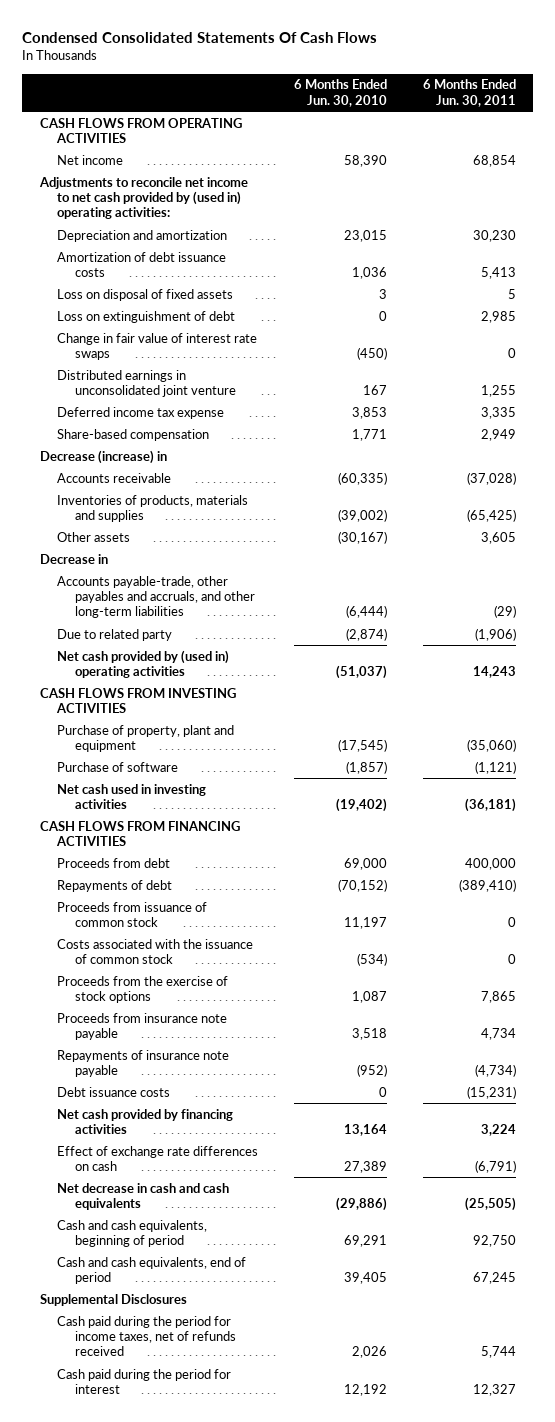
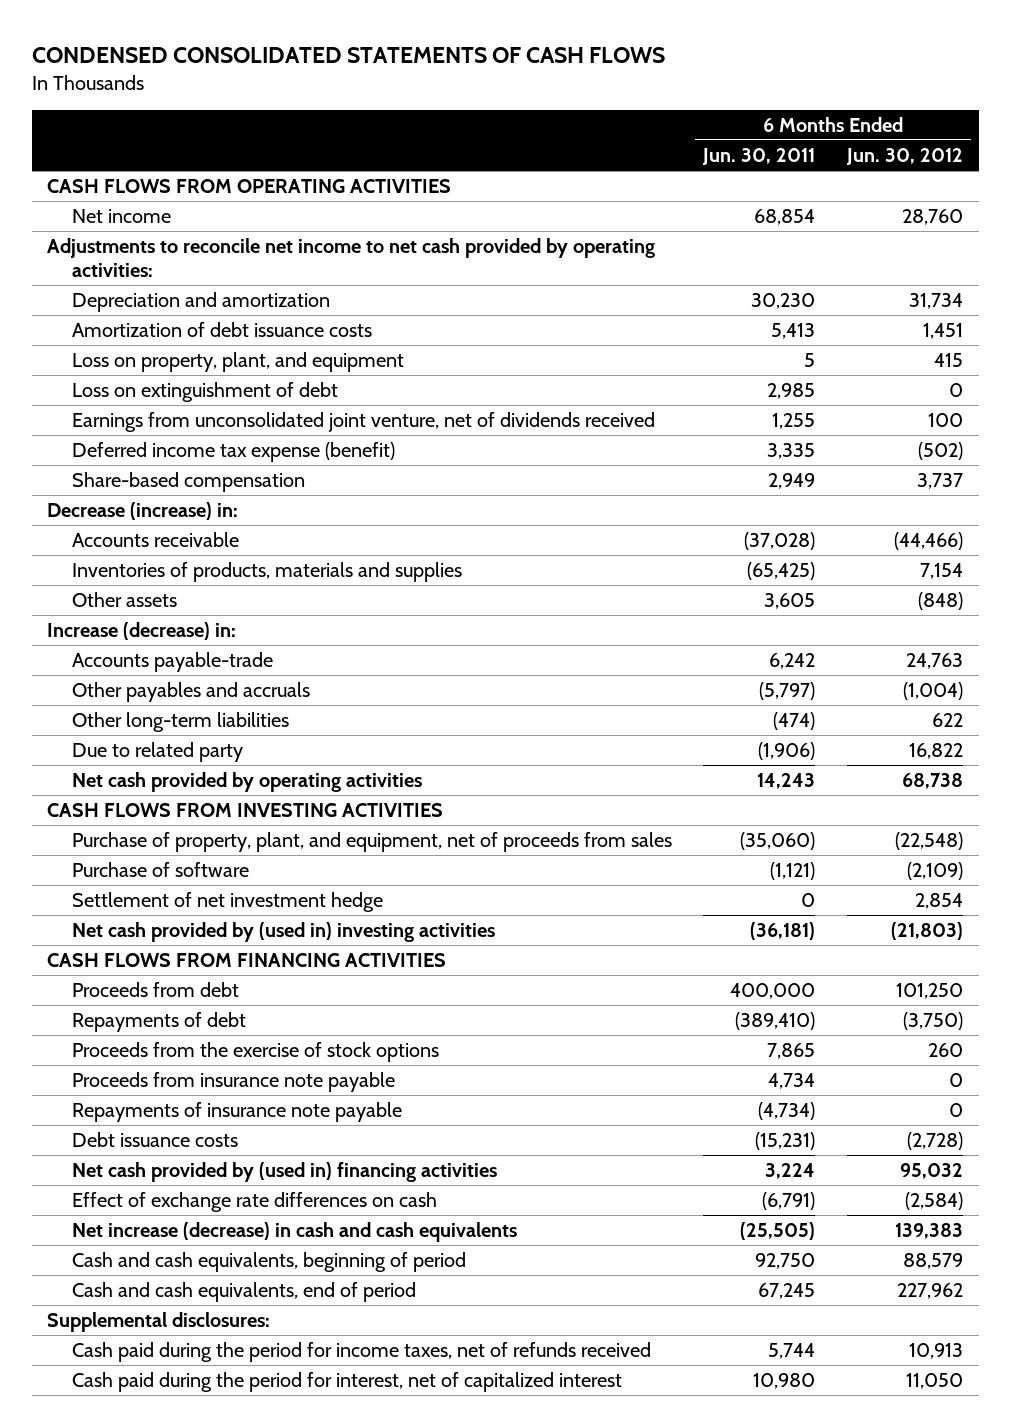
[21,31,377,43] Condensed Consolidated Statements Of Cash Flows -> [31,46,665,63] CONDENSED CONSOLIDATED STATEMENTS OF CASH FLOWS
[293,79,387,107] 6 Months Ended Jun. 30, 2010 -> none
none -> [845,148,963,166] Jun. 30, 2012
[38,176,248,220] Adjustments to reconcile net income to net cash provided by (used in) operating activities: -> [47,238,656,278] Adjustments to reconcile net income to net cash provided by operating activities:
[57,288,234,301] Loss on disposal of fixed assets -> [71,352,404,373] Loss on property, plant, and equipment
[57,332,258,361] Change in fair value of interest rate swaps -> none
[57,369,236,398] Distributed earnings in unconsolidated joint venture -> [71,412,655,433] Earnings from unconsolidated joint venture, net of dividends received
[57,406,225,419] Deferred income tax expense -> [71,442,395,463] Deferred income tax expense (benefit)
[39,449,167,464] Decrease (increase) in -> [47,502,239,521] Decrease (increase) in:
[57,575,255,619] Accounts payable-trade, other payables and accruals, and other long-term liabilities -> none
[39,553,108,564] Decrease in -> [47,622,237,641] Increase (decrease) in:
none -> [71,652,273,673] Accounts payable-trade
none -> [71,682,310,703] Other payables and accruals
none -> [71,712,289,733] Other long-term liabilities
[57,649,230,679] Net cash provided by (used in) operating activities -> [71,772,422,793] Net cash provided by operating activities
[57,724,235,753] Purchase of property, plant and equipment -> [71,832,672,853] Purchase of property, plant, and equipment, net of proceeds from sales
none -> [71,892,383,913] Settlement of net investment hedge
[57,783,207,810] Net cash used in investing activities -> [71,922,495,943] Net cash provided by (used in) investing activities
[57,901,208,928] Proceeds from issuance of common stock -> none
[57,938,254,965] Costs associated with the issuance of common stock -> none
[57,1108,234,1135] Net cash provided by financing activities -> [71,1162,497,1183] Net cash provided by (used in) financing activities
[57,1182,230,1211] Net decrease in cash and cash equivalents -> [71,1222,517,1243] Net increase (decrease) in cash and cash equivalents
[39,1293,187,1306] Supplemental Disclosures -> [47,1312,271,1333] Supplemental disclosures:
[57,1368,232,1395] Cash paid during the period for interest -> [71,1372,622,1393] Cash paid during the period for interest, net of capitalized interest
[472,1384,516,1397] 12,327 -> [753,1373,816,1390] 10,980

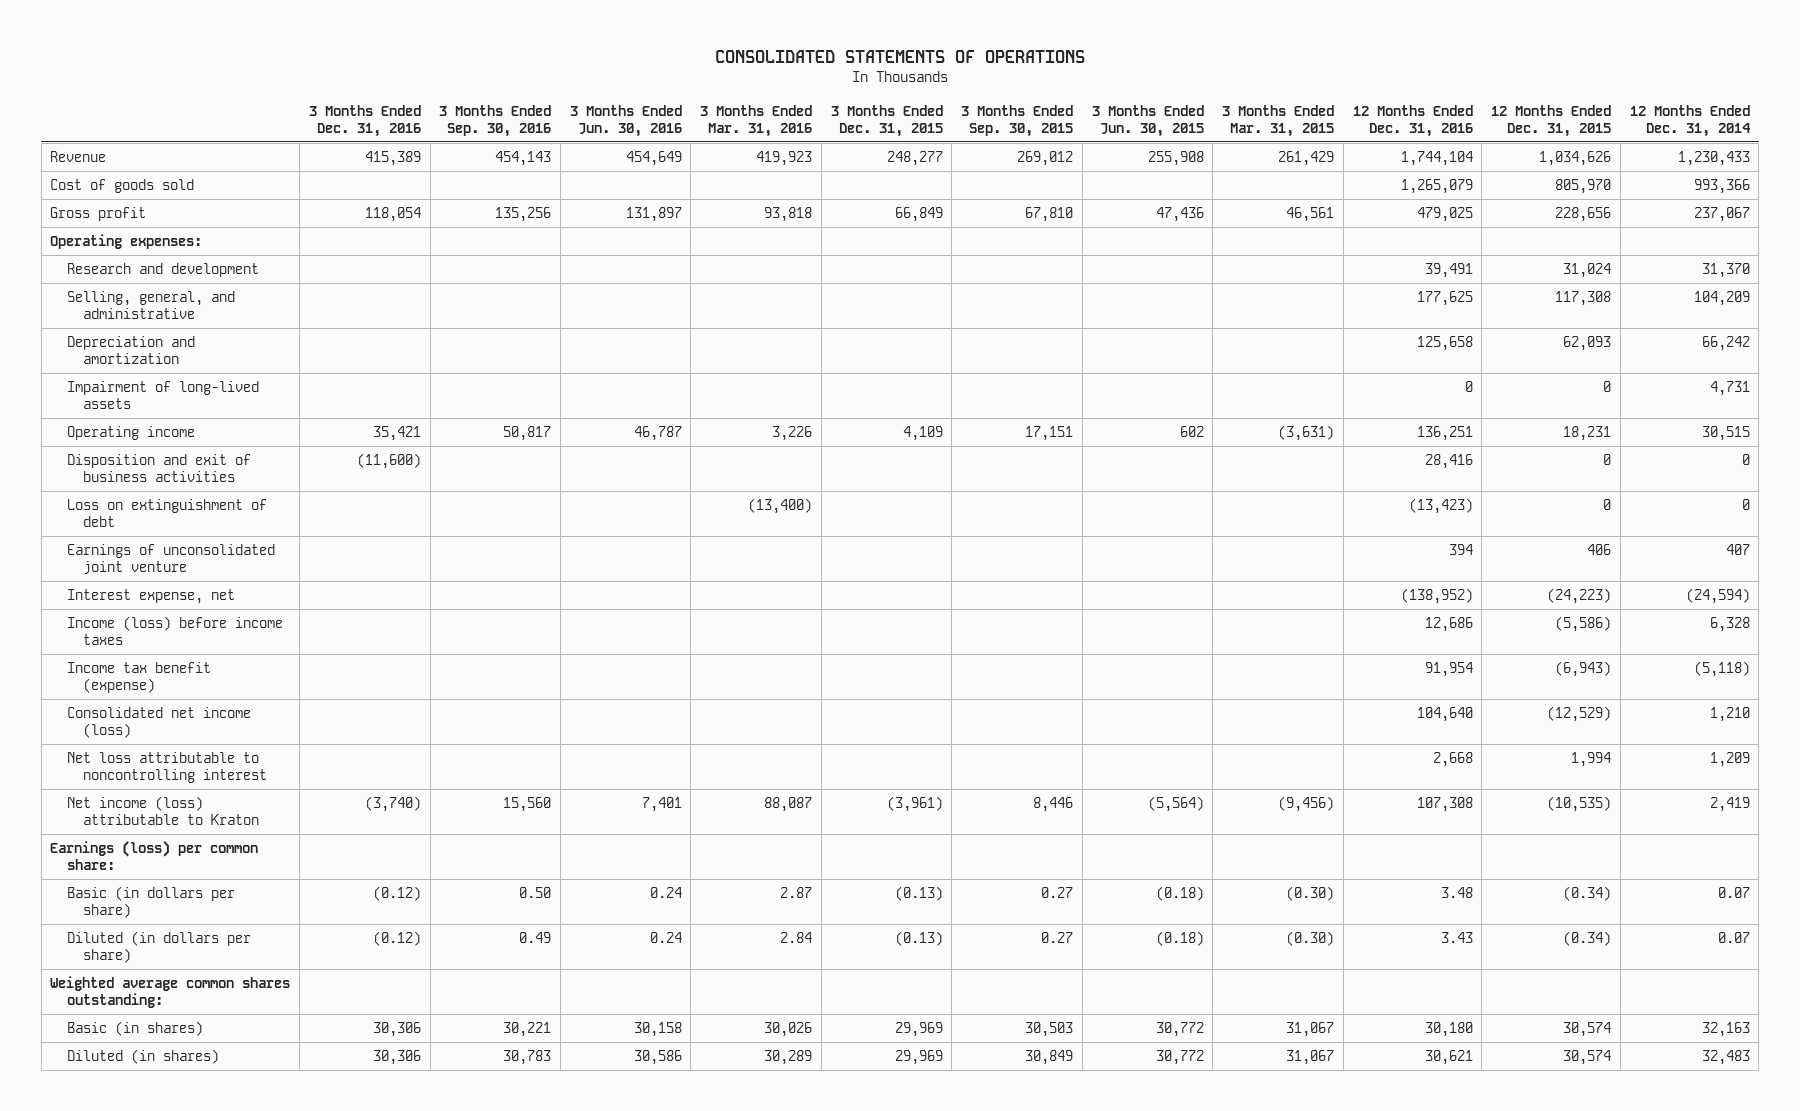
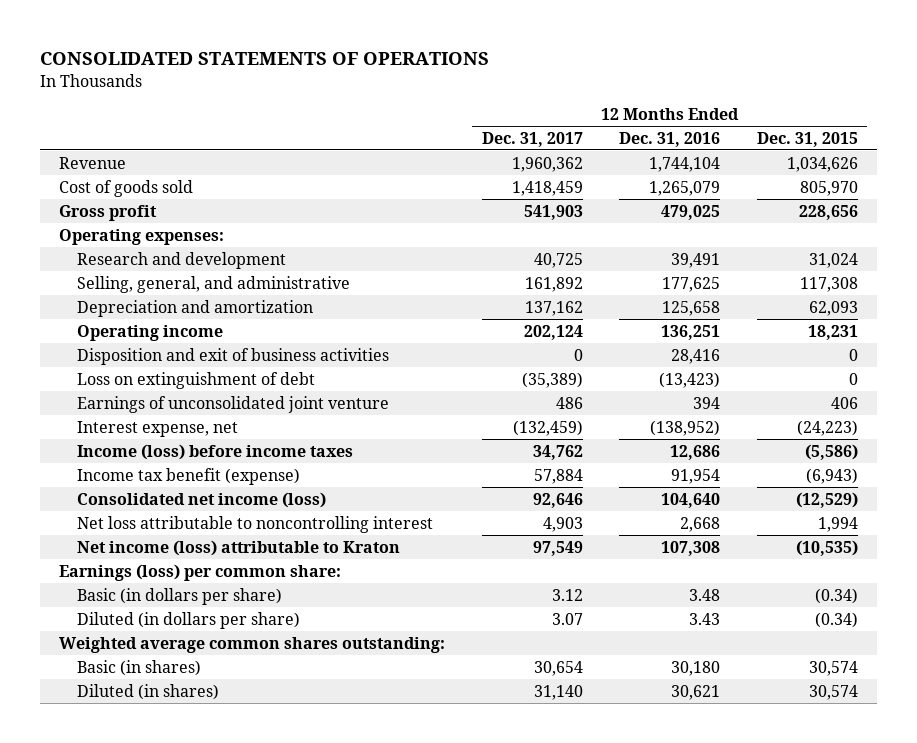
[308,104,421,137] 3 Months Ended Dec. 31, 2016 -> none
[439,104,552,137] 3 Months Ended Sep. 30, 2016 -> none
[569,104,682,137] 3 Months Ended Jun. 30, 2016 -> none
[700,104,813,137] 3 Months Ended Mar. 31, 2016 -> none
[830,104,943,137] 3 Months Ended Dec. 31, 2015 -> none
[961,104,1074,137] 3 Months Ended Sep. 30, 2015 -> none
[1091,104,1204,137] 3 Months Ended Jun. 30, 2015 -> none
[1222,104,1335,137] 3 Months Ended Mar. 31, 2015 -> none
[1629,104,1751,137] 12 Months Ended Dec. 31, 2014 -> none
none -> [481,131,583,147] Dec. 31, 2017
[66,381,259,409] Impairment of long-lived assets -> none

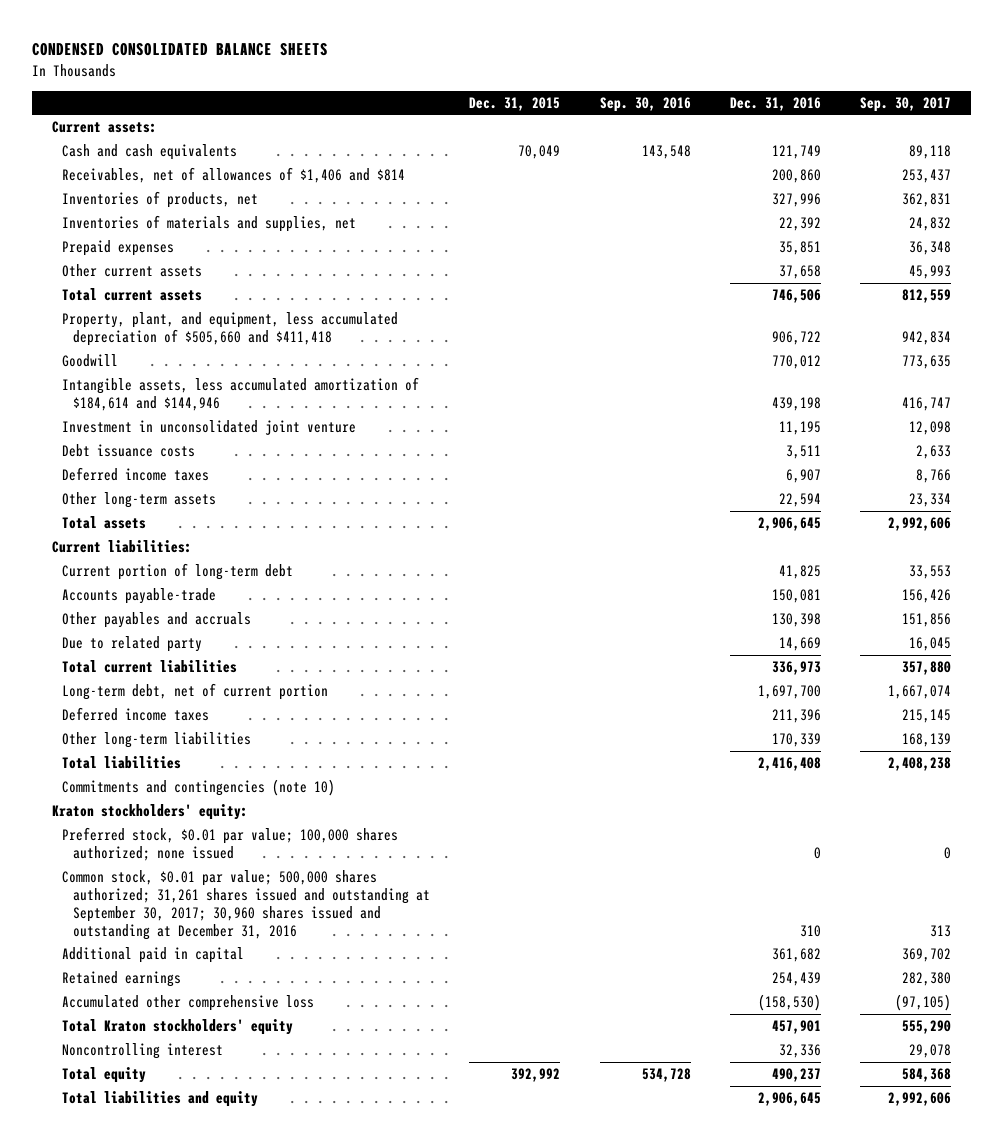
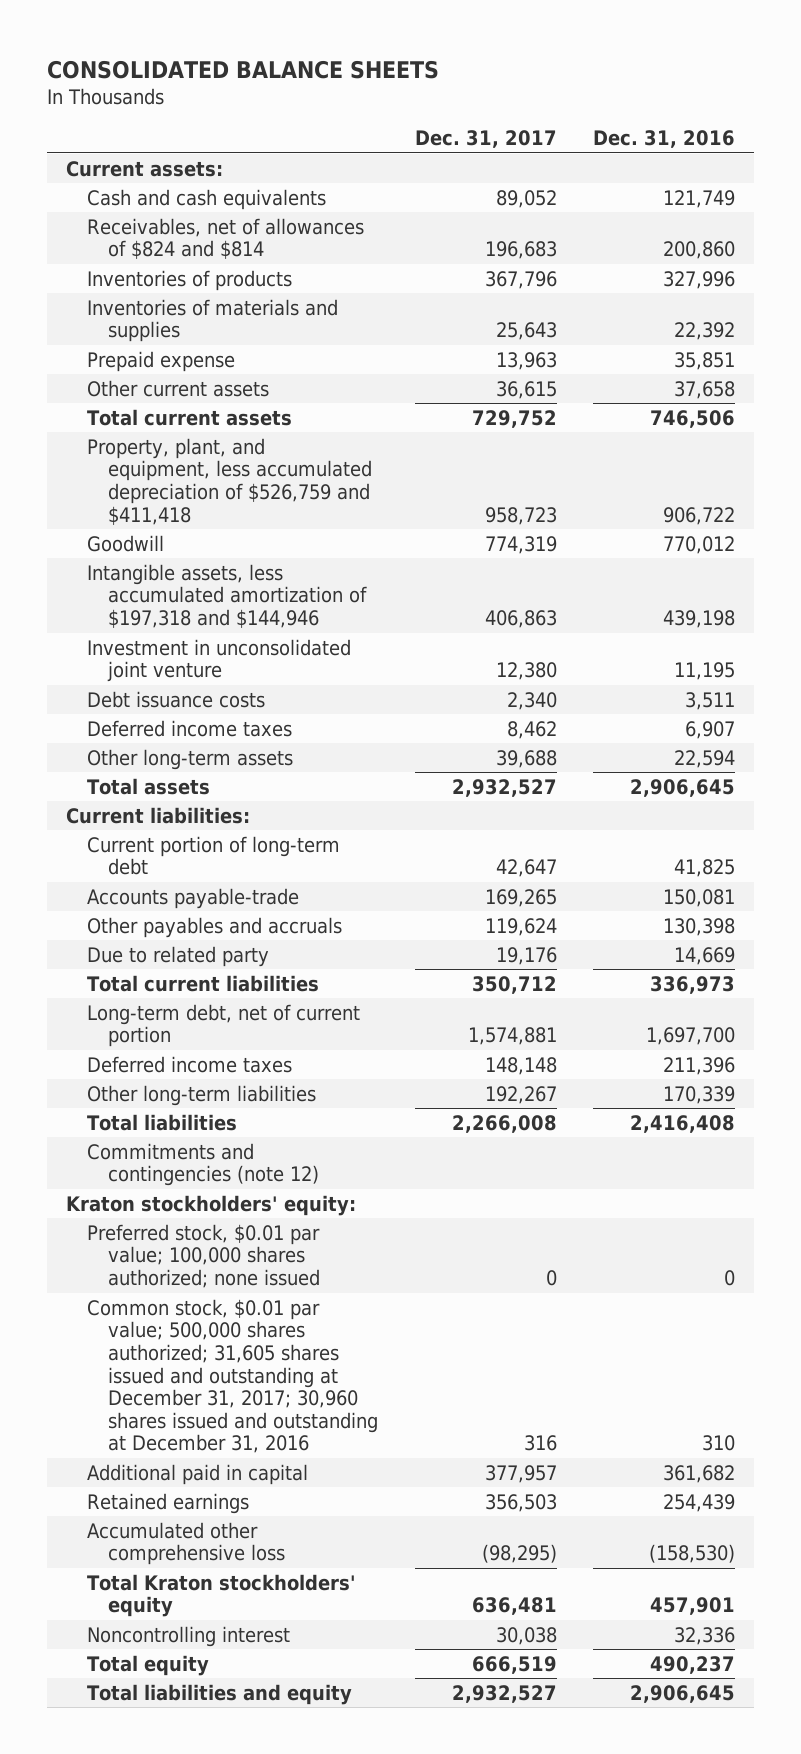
[32,43,329,57] CONDENSED CONSOLIDATED BALANCE SHEETS -> [47,59,440,79] CONSOLIDATED BALANCE SHEETS
[469,96,561,111] Dec. 31, 2015 -> none
[599,96,691,112] Sep. 30, 2016 -> none
[860,96,952,112] Sep. 30, 2017 -> none
none -> [414,130,557,149] Dec. 31, 2017
[62,167,406,184] Receivables, net of allowances of $1,406 and $814 -> [87,217,365,260] Receivables, net of allowances of $824 and $814
[62,191,259,209] Inventories of products, net -> [87,269,293,291] Inventories of products
[62,215,357,233] Inventories of materials and supplies, net -> [87,298,339,343] Inventories of materials and supplies
[62,240,175,257] Prepaid expenses -> [87,350,236,372] Prepaid expense
[62,312,399,346] Property, plant, and equipment, less accumulated depreciation of $505,660 and $411,418 -> [87,437,373,525] Property, plant, and equipment, less accumulated depreciation of $526,759 and $411,418
[62,377,420,411] Intangible assets, less accumulated amortization of $184,614 and $144,946 -> [87,563,368,628] Intangible assets, less accumulated amortization of $197,318 and $144,946
[62,779,336,797] Commitments and contingencies (note 10) -> [87,1142,320,1187] Commitments and contingencies (note 12)
[62,870,431,940] Common stock, $0.01 par value; 500,000 shares authorized; 31,261 shares issued and outstanding at September 30, 2017; 30,960 shares issued and outstanding at December 31, 2016 -> [87,1298,379,1454] Common stock, $0.01 par value; 500,000 shares authorized; 31,605 shares issued and outstanding at December 31, 2017; 30,960 shares issued and outstanding at December 31, 2016

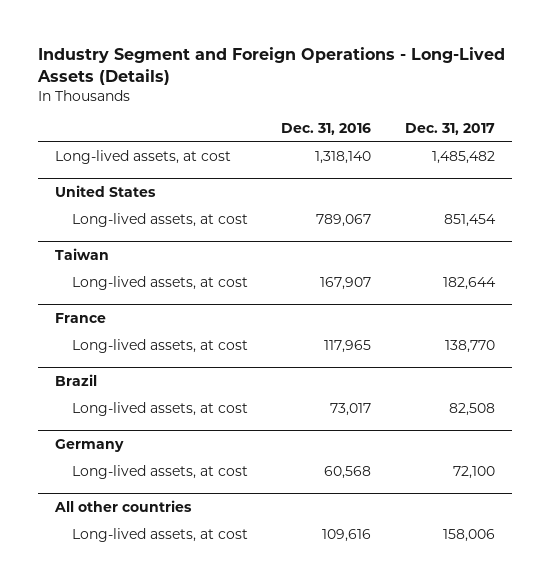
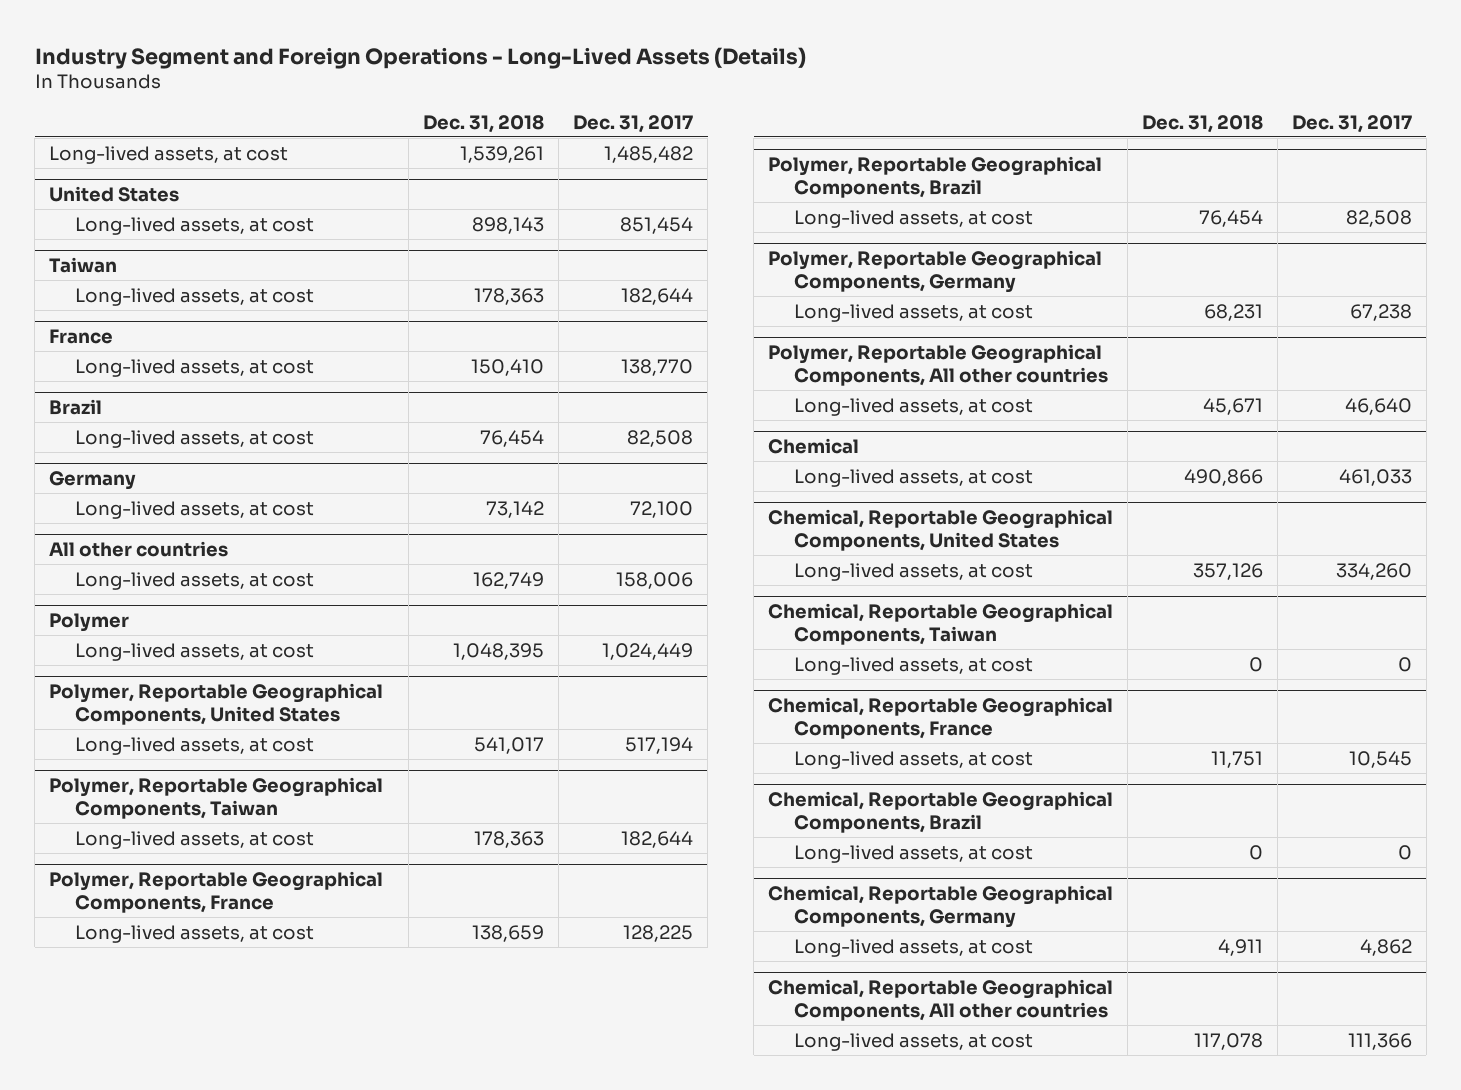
[281,122,372,135] Dec. 31, 2016 -> none
none -> [423,114,545,133] Dec. 31, 2018
none -> [49,613,130,633] Polymer
none -> [75,642,315,661] Long-lived assets, at cost
none -> [49,683,384,725] Polymer, Reportable Geographical Components, United States
none -> [75,736,315,755] Long-lived assets, at cost
none -> [49,777,384,819] Polymer, Reportable Geographical Components, Taiwan
none -> [75,830,315,849] Long-lived assets, at cost
none -> [49,871,384,913] Polymer, Reportable Geographical Components, France
none -> [75,924,315,943] Long-lived assets, at cost
none -> [768,156,1103,198] Polymer, Reportable Geographical Components, Brazil
none -> [794,209,1034,228] Long-lived assets, at cost
none -> [768,250,1103,293] Polymer, Reportable Geographical Components, Germany
none -> [794,303,1034,322] Long-lived assets, at cost
none -> [768,344,1109,386] Polymer, Reportable Geographical Components, All other countries
none -> [794,397,1034,416] Long-lived assets, at cost
none -> [768,438,860,455] Chemical
none -> [794,468,1034,487] Long-lived assets, at cost
none -> [768,509,1114,551] Chemical, Reportable Geographical Components, United States
none -> [794,562,1034,581] Long-lived assets, at cost
none -> [768,603,1114,645] Chemical, Reportable Geographical Components, Taiwan
none -> [794,656,1034,675] Long-lived assets, at cost
none -> [768,697,1114,739] Chemical, Reportable Geographical Components, France
none -> [794,750,1034,769] Long-lived assets, at cost
none -> [768,791,1114,833] Chemical, Reportable Geographical Components, Brazil
none -> [794,844,1034,863] Long-lived assets, at cost
none -> [768,885,1114,928] Chemical, Reportable Geographical Components, Germany
none -> [794,938,1034,957] Long-lived assets, at cost
none -> [768,979,1114,1021] Chemical, Reportable Geographical Components, All other countries
none -> [794,1032,1034,1051] Long-lived assets, at cost

